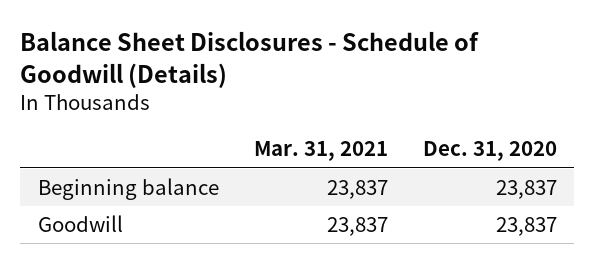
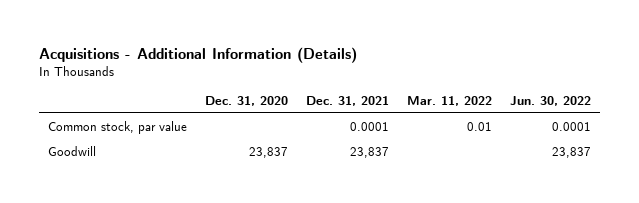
[19,31,479,88] Balance Sheet Disclosures - Schedule of Goodwill (Details) -> [39,46,358,63] Acquisitions - Additional Information (Details)
[253,141,388,162] Mar. 31, 2021 -> none
none -> [306,95,390,106] Dec. 31, 2021
none -> [407,95,493,106] Mar. 11, 2022
none -> [510,95,592,106] Jun. 30, 2022
[37,178,219,201] Beginning balance -> none
none -> [48,120,188,134] Common stock, par value

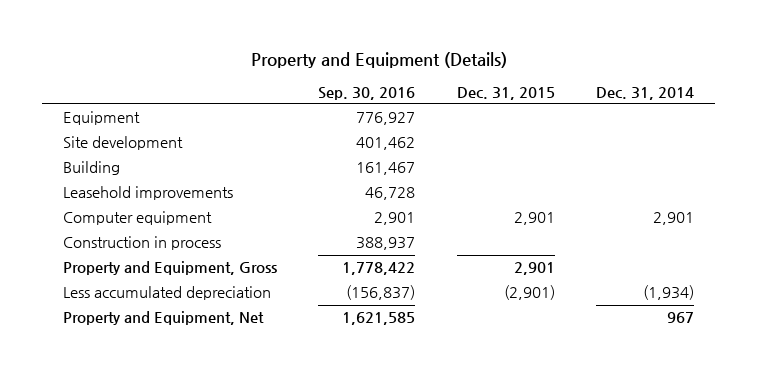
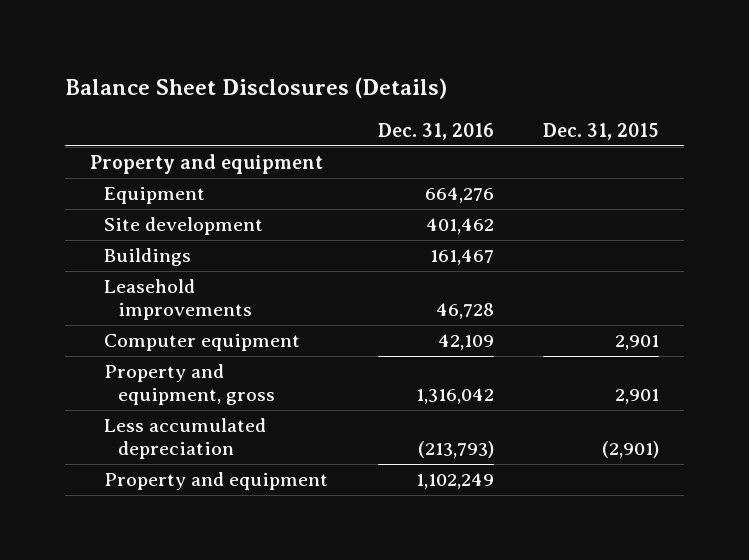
[250,51,507,68] Property and Equipment (Details) -> [64,77,447,100] Balance Sheet Disclosures (Details)
[318,86,416,100] Sep. 30, 2016 -> none
[596,86,695,100] Dec. 31, 2014 -> none
none -> [377,123,494,141] Dec. 31, 2016
none -> [89,154,323,175] Property and equipment
[62,161,120,176] Building -> [104,248,192,267] Buildings
[62,236,221,251] Construction in process -> none
[62,261,277,276] Property and Equipment, Gross -> [104,364,276,406] Property and equipment, gross
[62,311,264,326] Property and Equipment, Net -> [104,472,329,491] Property and equipment

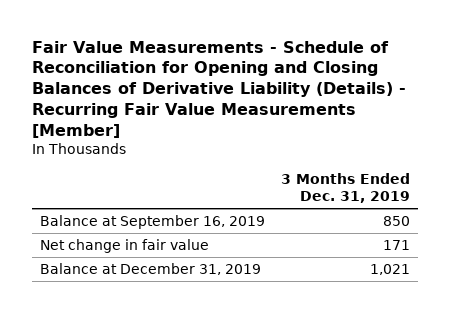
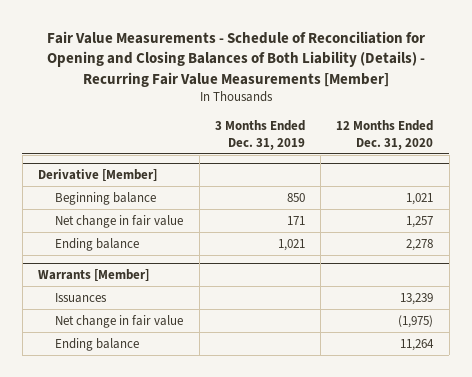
[31,40,406,138] Fair Value Measurements - Schedule of Reconciliation for Opening and Closing Balances of Derivative Liability (Details) - Recurring Fair Value Measurements [Member] -> [46,30,425,87] Fair Value Measurements - Schedule of Reconciliation for Opening and Closing Balances of Both Liability (Details) - Recurring Fair Value Measurements [Member]
none -> [336,120,434,150] 12 Months Ended Dec. 31, 2020
none -> [38,168,158,181] Derivative [Member]
[39,214,265,229] Balance at September 16, 2019 -> [55,191,157,205] Beginning balance
[39,262,261,275] Balance at December 31, 2019 -> [55,237,140,251] Ending balance
none -> [38,268,150,281] Warrants [Member]
none -> [55,292,108,303] Issuances
none -> [55,314,184,328] Net change in fair value
none -> [55,337,140,351] Ending balance

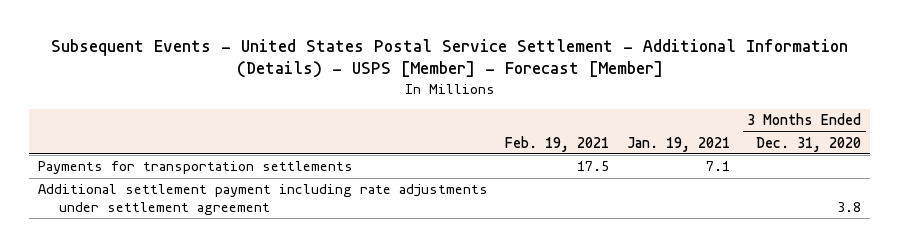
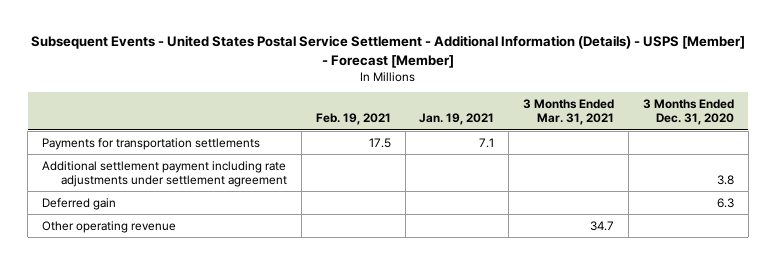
none -> [523,99,615,126] 3 Months Ended Mar. 31, 2021
none -> [42,197,117,210] Deferred gain
none -> [42,220,177,233] Other operating revenue

